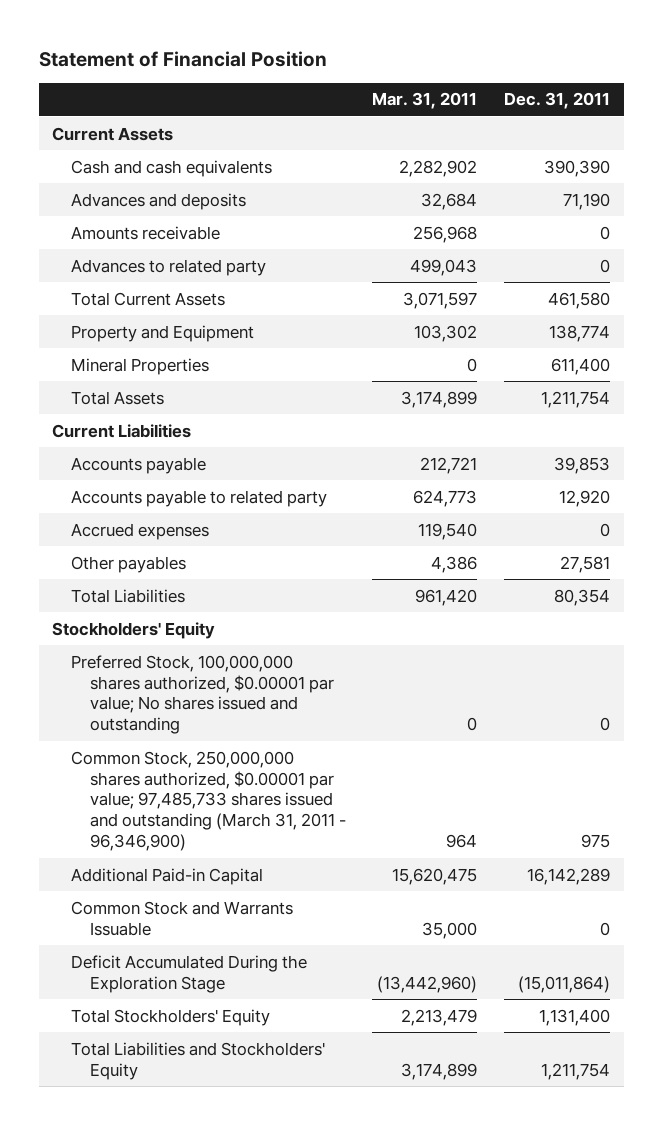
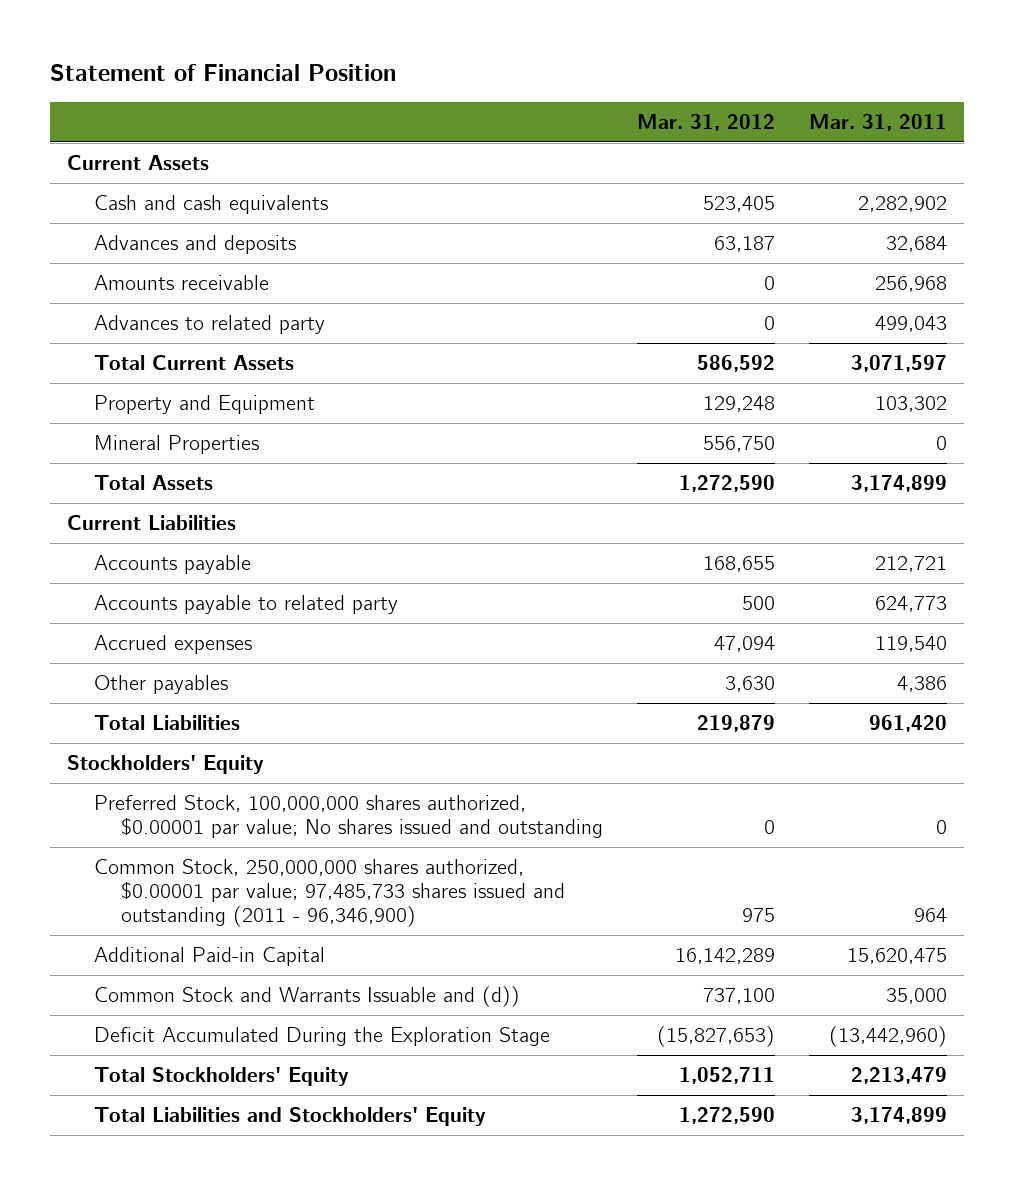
[504,92,611,110] Dec. 31, 2011 -> none
none -> [636,113,775,131] Mar. 31, 2012
[70,750,346,852] Common Stock, 250,000,000 shares authorized, $0.00001 par value; 97,485,733 shares issued and outstanding (March 31, 2011 - 96,346,900) -> [93,859,565,928] Common Stock, 250,000,000 shares authorized, $0.00001 par value; 97,485,733 shares issued and outstanding (2011 - 96,346,900)
[70,900,293,936] Common Stock and Warrants Issuable -> [93,986,520,1008] Common Stock and Warrants Issuable and (d))

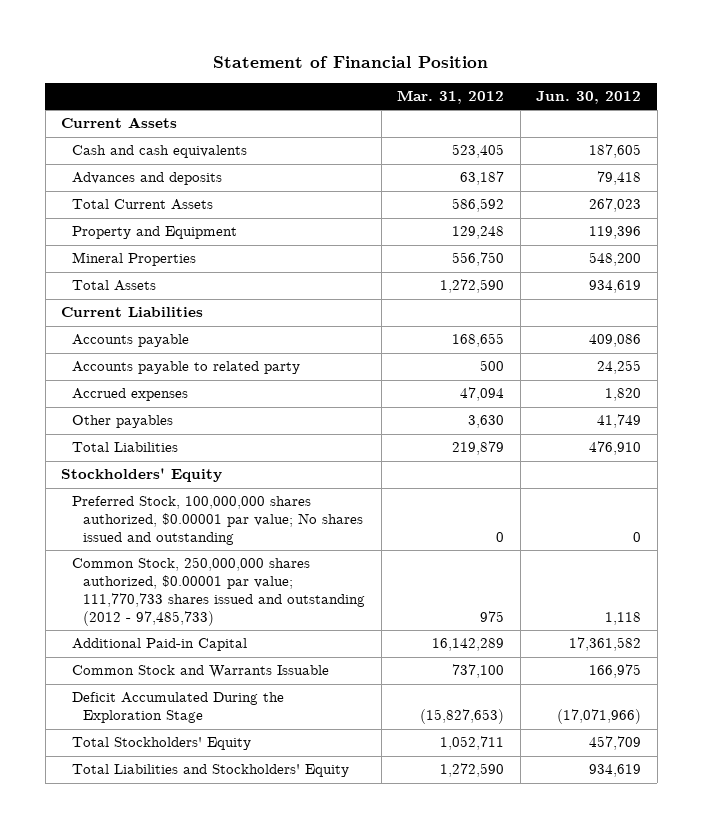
[808,113,947,131] Mar. 31, 2011 -> none
none -> [536,91,642,105] Jun. 30, 2012
[93,275,269,291] Amounts receivable -> none
[93,315,325,335] Advances to related party -> none
[93,859,565,928] Common Stock, 250,000,000 shares authorized, $0.00001 par value; 97,485,733 shares issued and outstanding (2011 - 96,346,900) -> [72,557,366,627] Common Stock, 250,000,000 shares authorized, $0.00001 par value; 111,770,733 shares issued and outstanding (2012 - 97,485,733)
[93,986,520,1008] Common Stock and Warrants Issuable and (d)) -> [72,665,330,679] Common Stock and Warrants Issuable

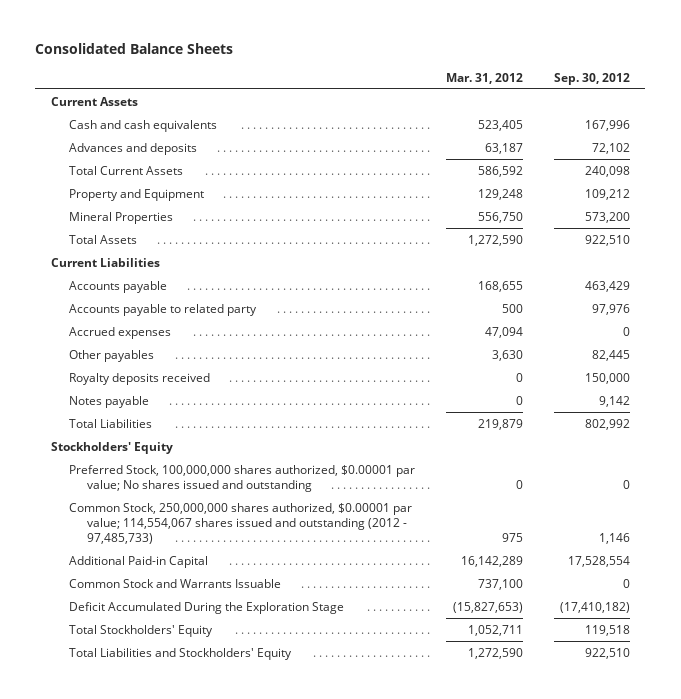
[213,56,489,69] Statement of Financial Position -> [35,42,234,54] Consolidated Balance Sheets
[536,91,642,105] Jun. 30, 2012 -> none
none -> [553,72,630,85] Sep. 30, 2012
none -> [68,372,210,385] Royalty deposits received
none -> [68,395,149,408] Notes payable
[72,557,366,627] Common Stock, 250,000,000 shares authorized, $0.00001 par value; 111,770,733 shares issued and outstanding (2012 - 97,485,733) -> [68,502,412,544] Common Stock, 250,000,000 shares authorized, $0.00001 par value; 114,554,067 shares issued and outstanding (2012 - 97,485,733)

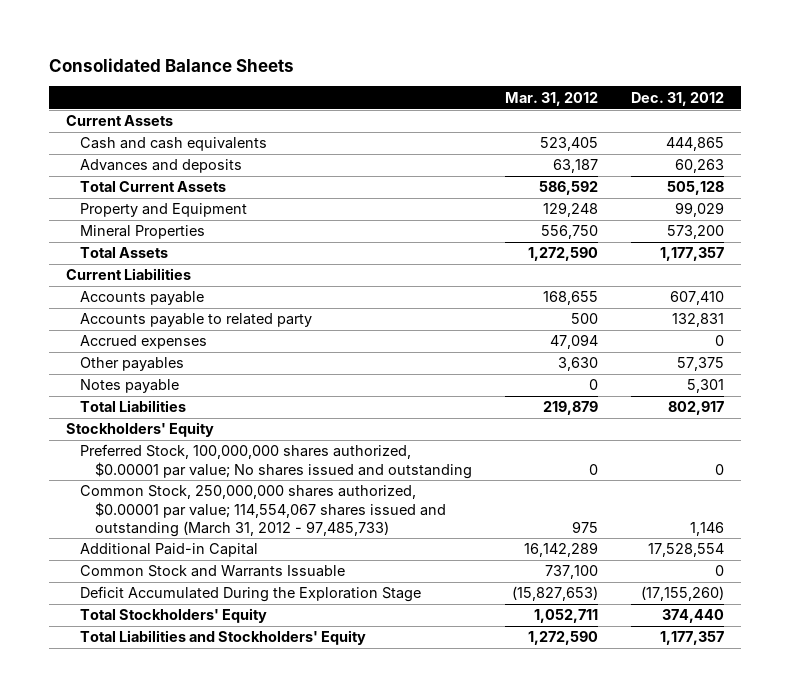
[553,72,630,85] Sep. 30, 2012 -> none
none -> [631,91,725,106] Dec. 31, 2012
[68,372,210,385] Royalty deposits received -> none
[68,502,412,544] Common Stock, 250,000,000 shares authorized, $0.00001 par value; 114,554,067 shares issued and outstanding (2012 - 97,485,733) -> [80,485,446,537] Common Stock, 250,000,000 shares authorized, $0.00001 par value; 114,554,067 shares issued and outstanding (March 31, 2012 - 97,485,733)

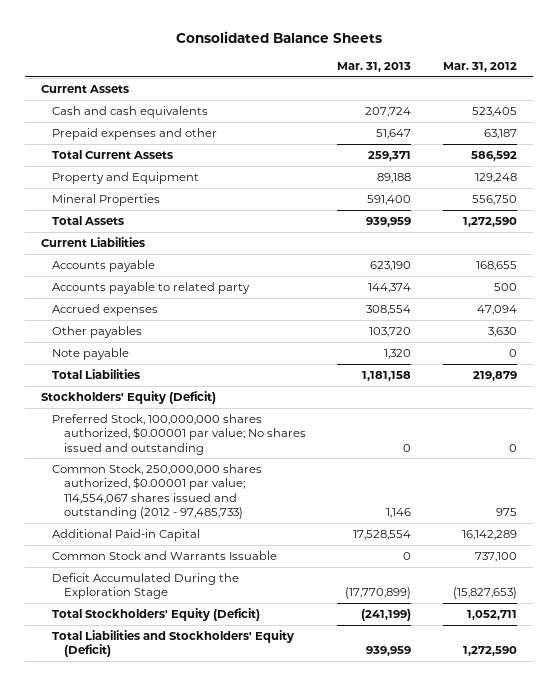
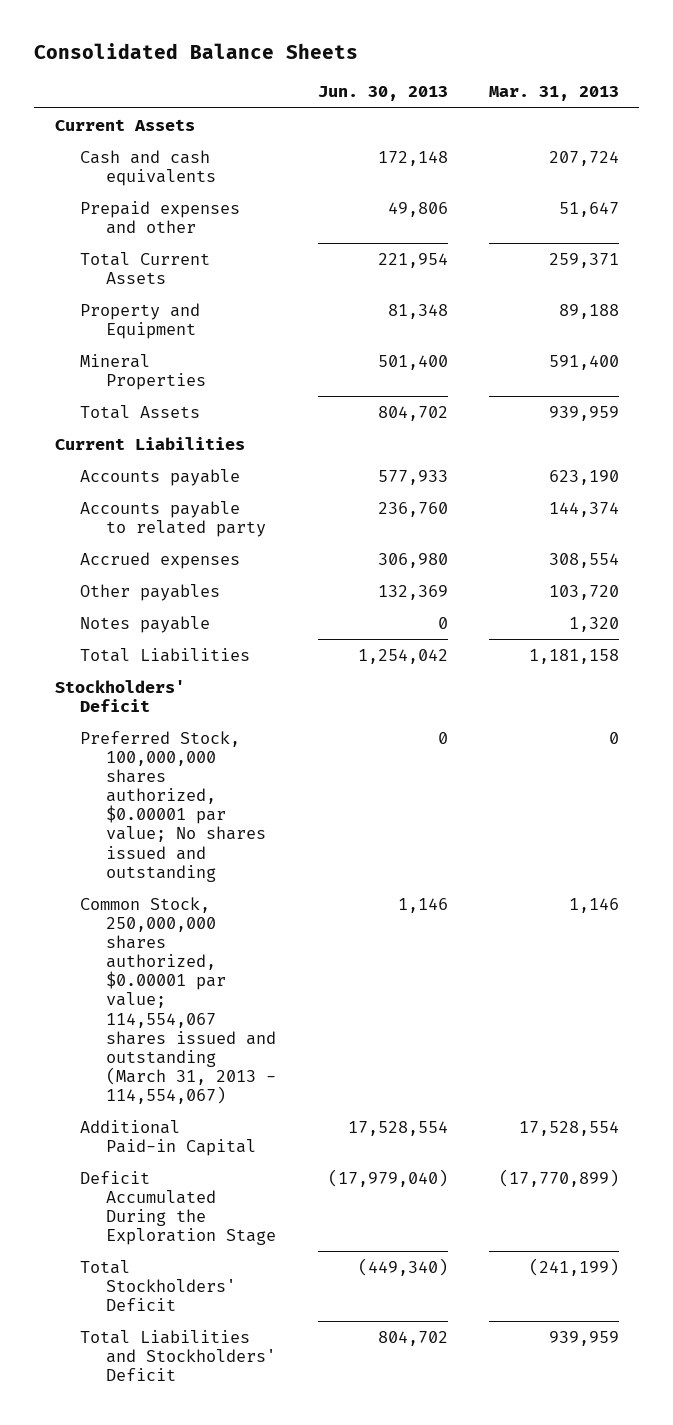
[443,61,518,72] Mar. 31, 2012 -> none
none -> [317,86,448,102] Jun. 30, 2013
[52,347,130,360] Note payable -> [80,615,211,633] Notes payable
[41,390,217,404] Stockholders' Equity (Deficit) -> [54,679,185,712] Stockholders' Deficit
[52,463,263,519] Common Stock, 250,000,000 shares authorized, $0.00001 par value; 114,554,067 shares issued and outstanding (2012 - 97,485,733) -> [80,896,277,1105] Common Stock, 250,000,000 shares authorized, $0.00001 par value; 114,554,067 shares issued and outstanding (March 31, 2013 - 114,554,067)
[52,550,278,560] Common Stock and Warrants Issuable -> none
[52,607,261,621] Total Stockholders' Equity (Deficit) -> [80,1259,237,1311] Total Stockholders' Deficit
[52,629,295,658] Total Liabilities and Stockholders' Equity (Deficit) -> [80,1329,277,1381] Total Liabilities and Stockholders' Deficit

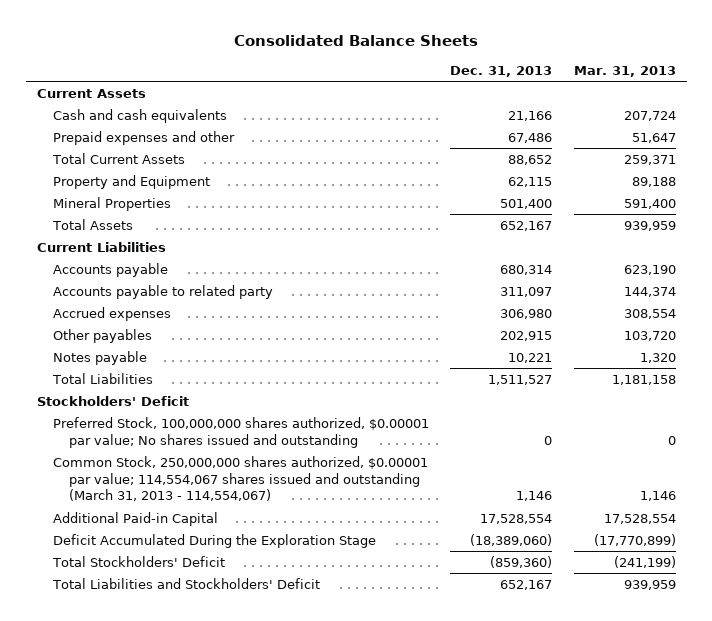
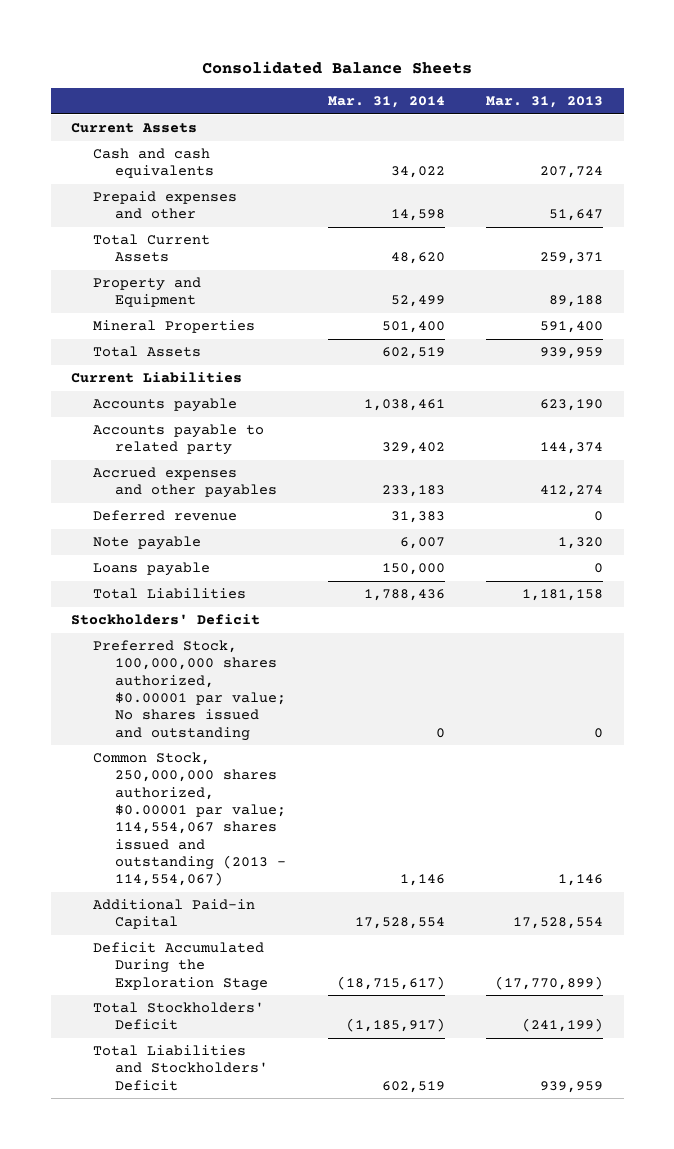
[450,66,553,78] Dec. 31, 2013 -> none
none -> [327,96,445,109] Mar. 31, 2014
[52,328,152,343] Other payables -> none
[52,306,171,321] Accrued expenses -> [93,467,278,499] Accrued expenses and other payables
[623,308,676,319] 308,554 -> [539,485,603,498] 412,274
none -> [93,510,238,522] Deferred revenue
[52,350,147,365] Notes payable -> [93,536,202,551] Note payable
none -> [93,562,211,577] Loans payable
[52,455,428,502] Common Stock, 250,000,000 shares authorized, $0.00001 par value; 114,554,067 shares issued and outstanding (March 31, 2013 - 114,554,067) -> [93,752,287,887] Common Stock, 250,000,000 shares authorized, $0.00001 par value; 114,554,067 shares issued and outstanding (2013 - 114,554,067)

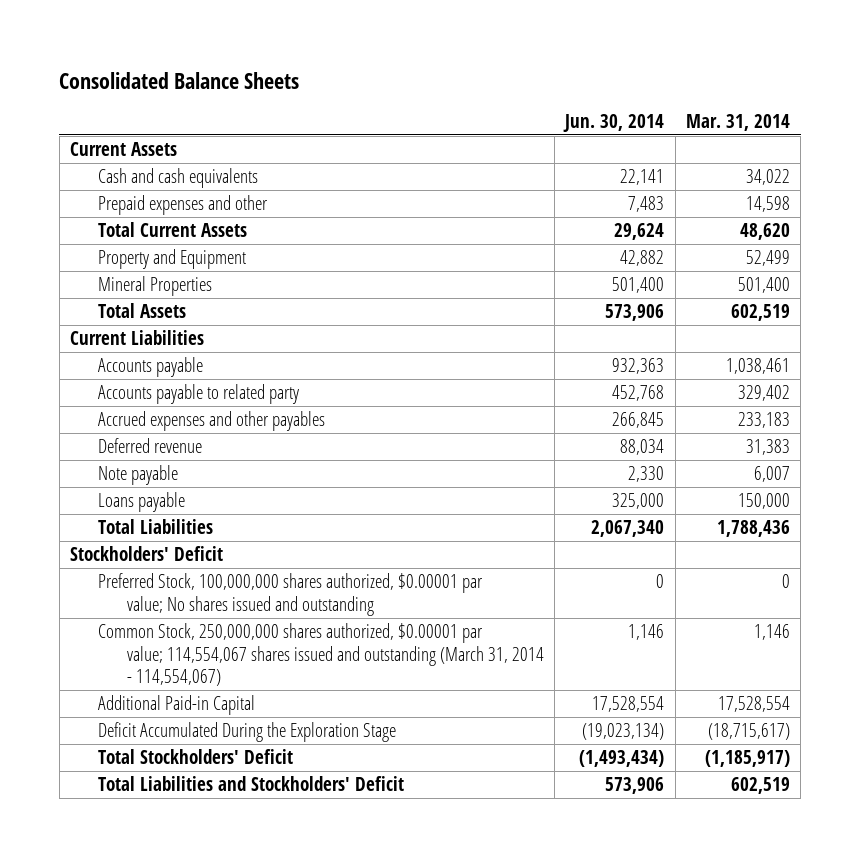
[485,96,603,109] Mar. 31, 2013 -> none
none -> [563,113,665,132] Jun. 30, 2014
[93,752,287,887] Common Stock, 250,000,000 shares authorized, $0.00001 par value; 114,554,067 shares issued and outstanding (2013 - 114,554,067) -> [98,623,544,687] Common Stock, 250,000,000 shares authorized, $0.00001 par value; 114,554,067 shares issued and outstanding (March 31, 2014 - 114,554,067)

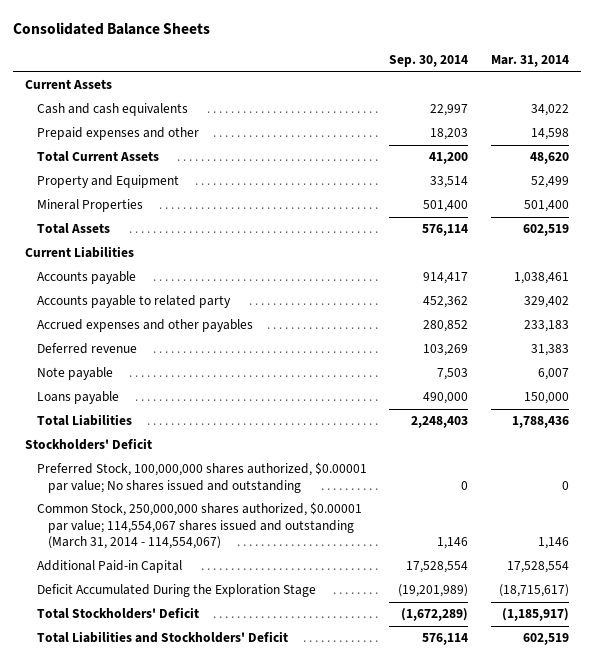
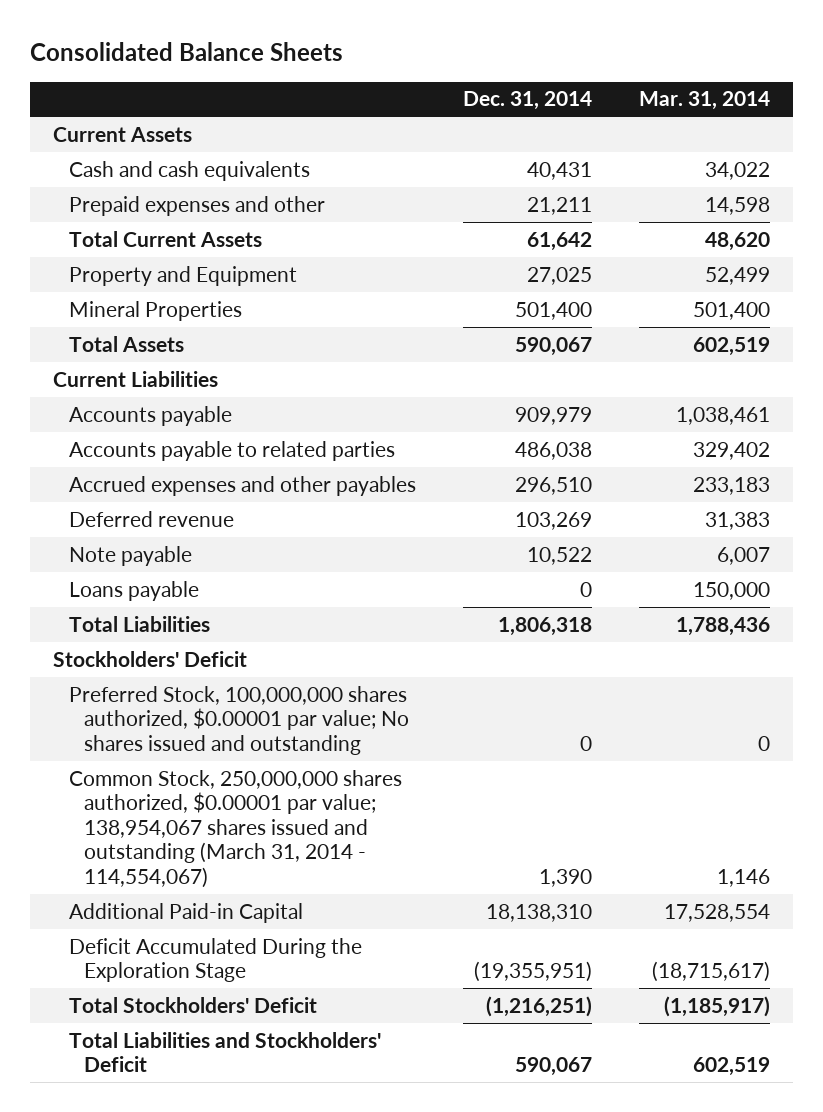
[389,55,469,68] Sep. 30, 2014 -> none
none -> [462,91,592,111] Dec. 31, 2014
[36,295,231,309] Accounts payable to related party -> [68,440,395,461] Accounts payable to related parties
[36,502,362,550] Common Stock, 250,000,000 shares authorized, $0.00001 par value; 114,554,067 shares issued and outstanding (March 31, 2014 - 114,554,067) -> [68,769,402,888] Common Stock, 250,000,000 shares authorized, $0.00001 par value; 138,954,067 shares issued and outstanding (March 31, 2014 - 114,554,067)

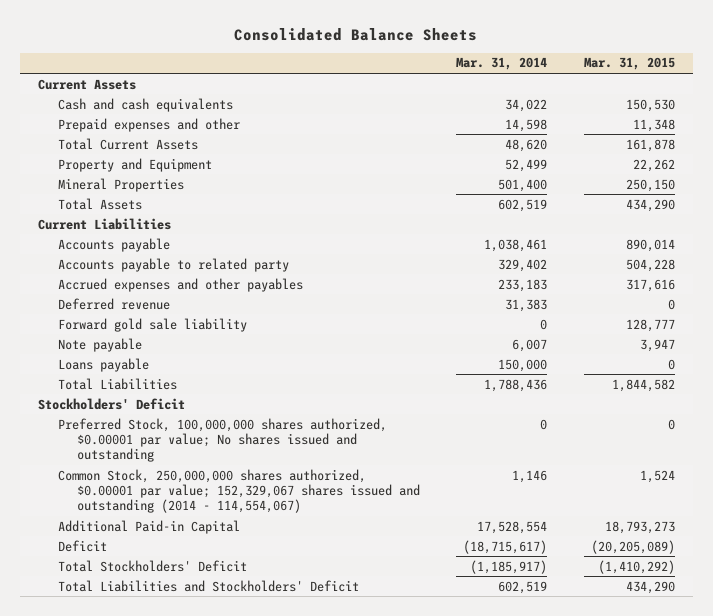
[462,91,592,111] Dec. 31, 2014 -> none
none -> [583,57,675,71] Mar. 31, 2015
[68,440,395,461] Accounts payable to related parties -> [57,257,289,272] Accounts payable to related party
none -> [57,317,247,332] Forward gold sale liability
[68,769,402,888] Common Stock, 250,000,000 shares authorized, $0.00001 par value; 138,954,067 shares issued and outstanding (March 31, 2014 - 114,554,067) -> [57,468,421,513] Common Stock, 250,000,000 shares authorized, $0.00001 par value; 152,329,067 shares issued and outstanding (2014 - 114,554,067)
[68,937,362,983] Deficit Accumulated During the Exploration Stage -> [57,539,107,552] Deficit

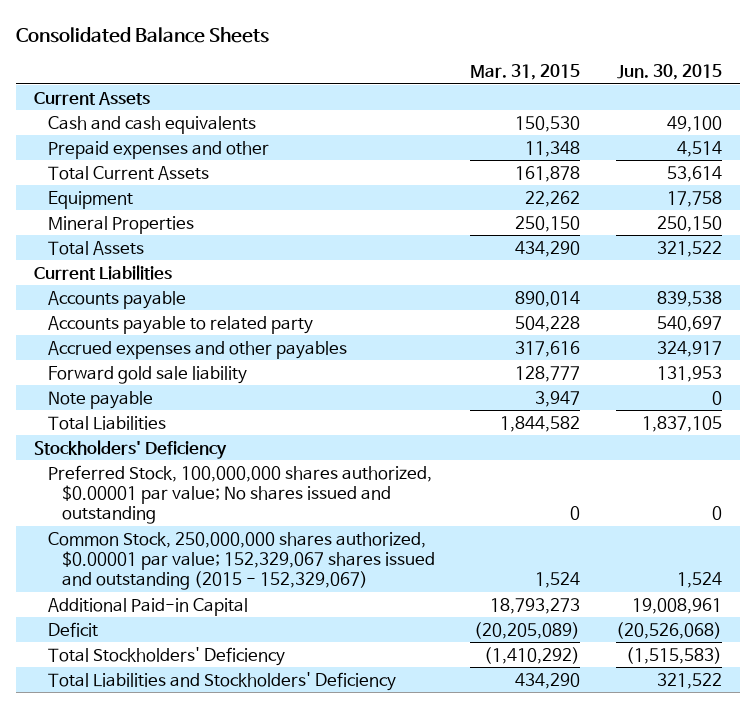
[456,57,548,71] Mar. 31, 2014 -> none
none -> [617,64,723,81] Jun. 30, 2015
[57,157,212,172] Property and Equipment -> [47,190,133,209] Equipment
[57,297,170,310] Deferred revenue -> none
[57,357,149,372] Loans payable -> none
[38,397,186,410] Stockholders' Deficit -> [34,439,228,459] Stockholders' Deficiency
[57,468,421,513] Common Stock, 250,000,000 shares authorized, $0.00001 par value; 152,329,067 shares issued and outstanding (2014 - 114,554,067) -> [47,531,435,591] Common Stock, 250,000,000 shares authorized, $0.00001 par value; 152,329,067 shares issued and outstanding (2015 - 152,329,067)
[57,559,247,572] Total Stockholders' Deficit -> [47,646,285,666] Total Stockholders' Deficiency
[57,579,359,592] Total Liabilities and Stockholders' Deficit -> [47,671,396,691] Total Liabilities and Stockholders' Deficiency

